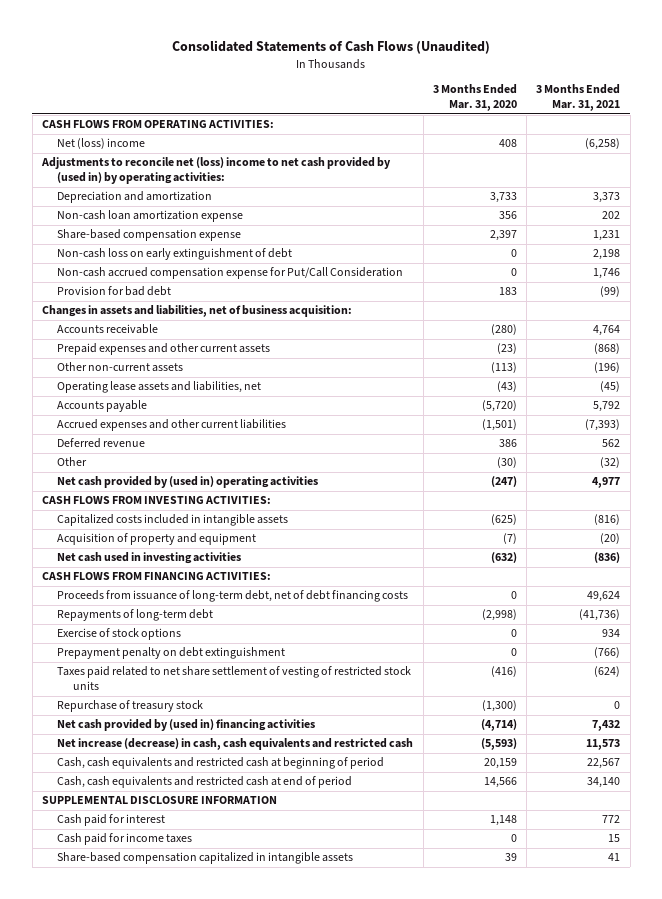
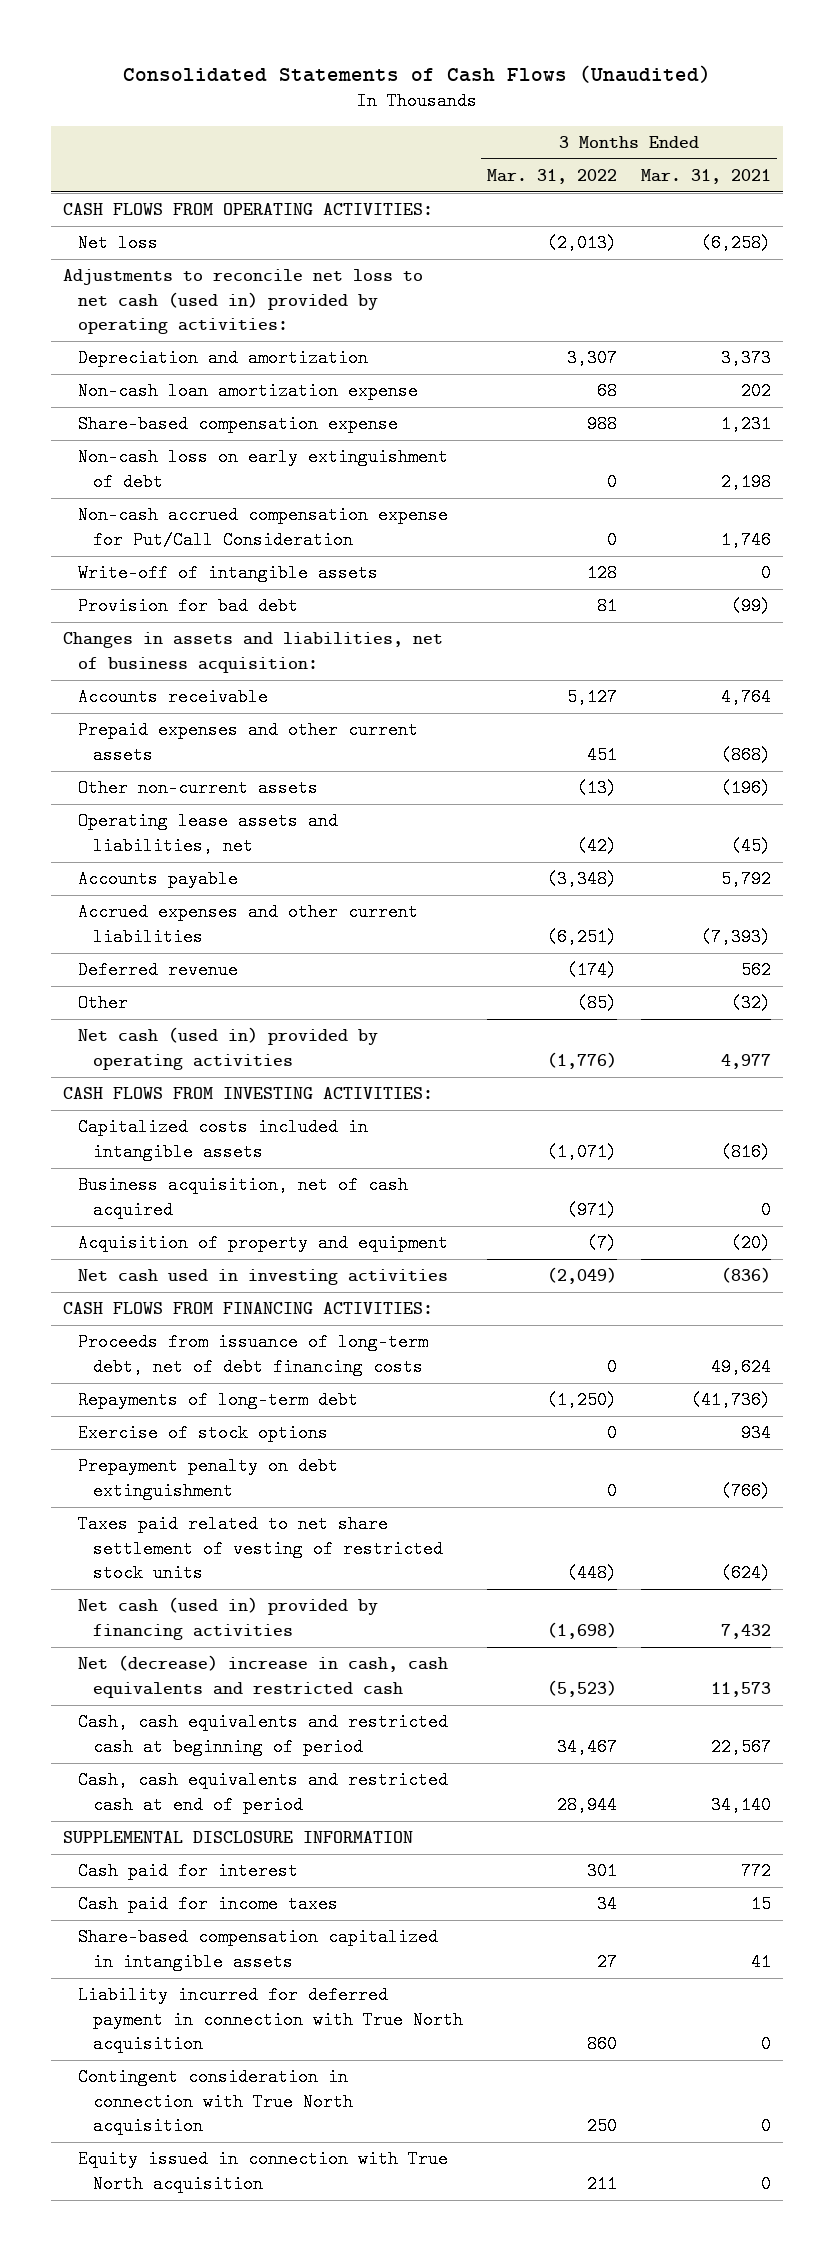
[432,84,517,112] 3 Months Ended Mar. 31, 2020 -> none
none -> [486,169,617,185] Mar. 31, 2022
[57,138,146,150] Net (loss) income -> [78,234,159,253] Net loss
[41,157,392,185] Adjustments to reconcile net (loss) income to net cash provided by (used in) by operating activities: -> [63,269,424,335] Adjustments to reconcile net loss to net cash (used in) provided by operating activities:
none -> [78,564,379,583] Write-off of intangible assets
[57,476,319,489] Net cash provided by (used in) operating activities -> [78,1027,379,1070] Net cash (used in) provided by operating activities
none -> [78,1176,409,1219] Business acquisition, net of cash acquired
[57,700,204,713] Repurchase of treasury stock -> none
[57,719,316,732] Net cash provided by (used in) financing activities -> [78,1597,379,1640] Net cash (used in) provided by financing activities
[57,738,414,751] Net increase (decrease) in cash, cash equivalents and restricted cash -> [78,1655,449,1698] Net (decrease) increase in cash, cash equivalents and restricted cash
none -> [78,1986,464,2054] Liability incurred for deferred payment in connection with True North acquisition
none -> [78,2068,354,2136] Contingent consideration in connection with True North acquisition
none -> [78,2150,449,2193] Equity issued in connection with True North acquisition

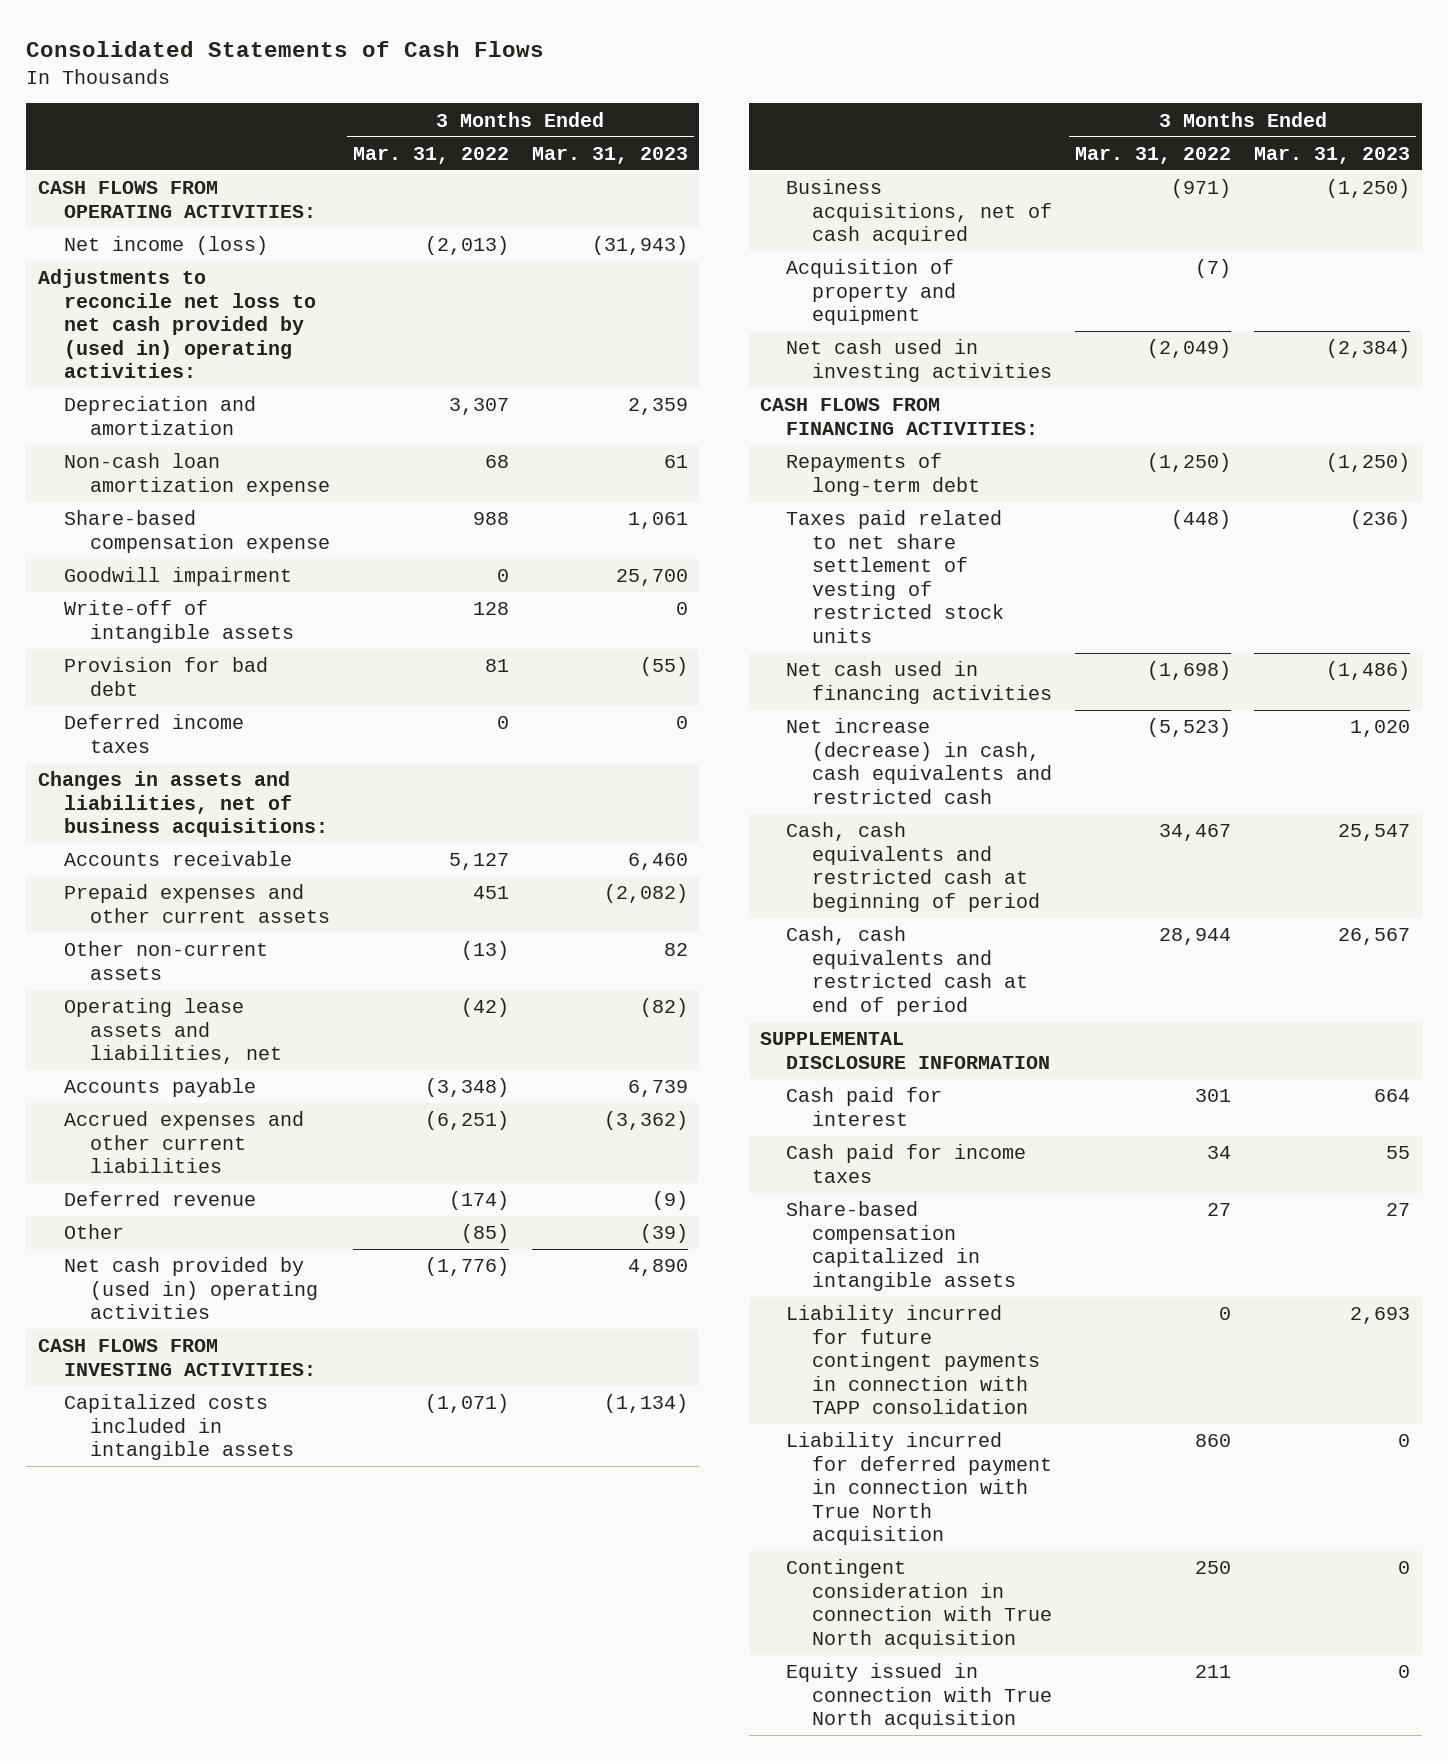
[122,64,711,83] Consolidated Statements of Cash Flows (Unaudited) -> [26,41,545,58] Consolidated Statements of Cash Flows
[640,169,771,185] Mar. 31, 2021 -> none
none -> [531,146,688,164] Mar. 31, 2023
[78,234,159,253] Net loss -> [63,236,268,256] Net income (loss)
[63,269,424,335] Adjustments to reconcile net loss to net cash (used in) provided by operating activities: -> [37,269,316,379] Adjustments to reconcile net loss to net cash provided by (used in) operating activities:
[78,448,449,491] Non-cash loss on early extinguishment of debt -> none
[78,506,449,549] Non-cash accrued compensation expense for Put/Call Consideration -> none
none -> [63,567,292,587] Goodwill impairment
none -> [63,714,244,753] Deferred income taxes
[63,632,444,673] Changes in assets and liabilities, net of business acquisition: -> [37,771,328,838] Changes in assets and liabilities, net of business acquisitions:
[78,1027,379,1070] Net cash (used in) provided by operating activities -> [63,1257,318,1320] Net cash provided by (used in) operating activities
[78,1176,409,1219] Business acquisition, net of cash acquired -> [786,179,1053,246] Business acquisitions, net of cash acquired
[78,1333,429,1376] Proceeds from issuance of long-term debt, net of debt financing costs -> none
[78,1424,329,1443] Exercise of stock options -> none
[78,1457,339,1500] Prepayment penalty on debt extinguishment -> none
[78,1597,379,1640] Net cash (used in) provided by financing activities -> [786,661,1053,704] Net cash used in financing activities
[78,1655,449,1698] Net (decrease) increase in cash, cash equivalents and restricted cash -> [786,718,1053,804] Net increase (decrease) in cash, cash equivalents and restricted cash
none -> [786,1305,1041,1415] Liability incurred for future contingent payments in connection with TAPP consolidation

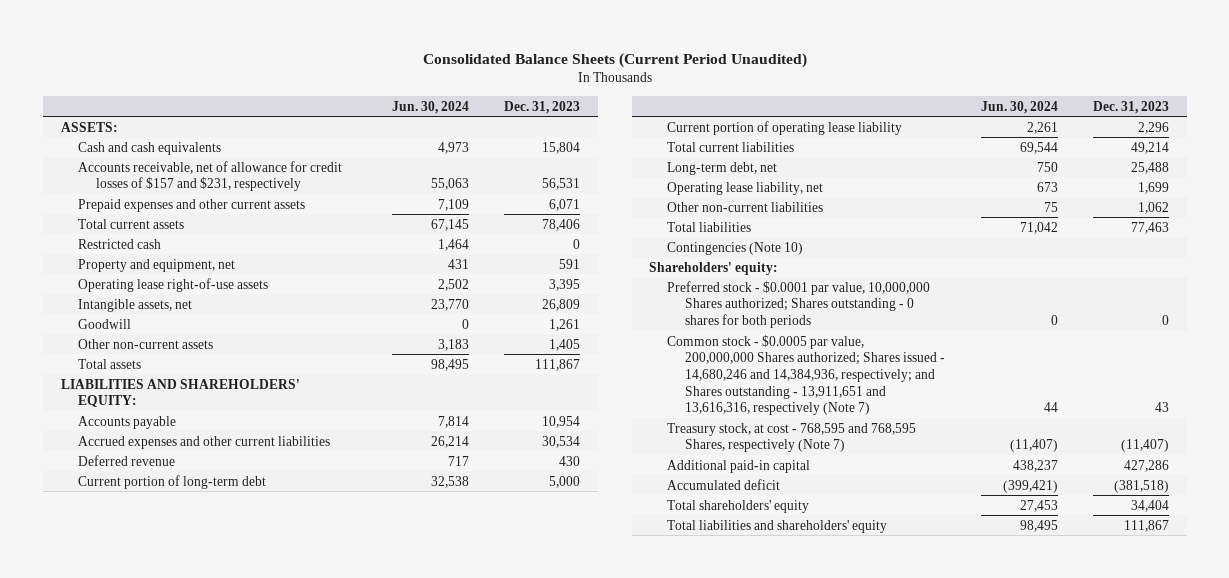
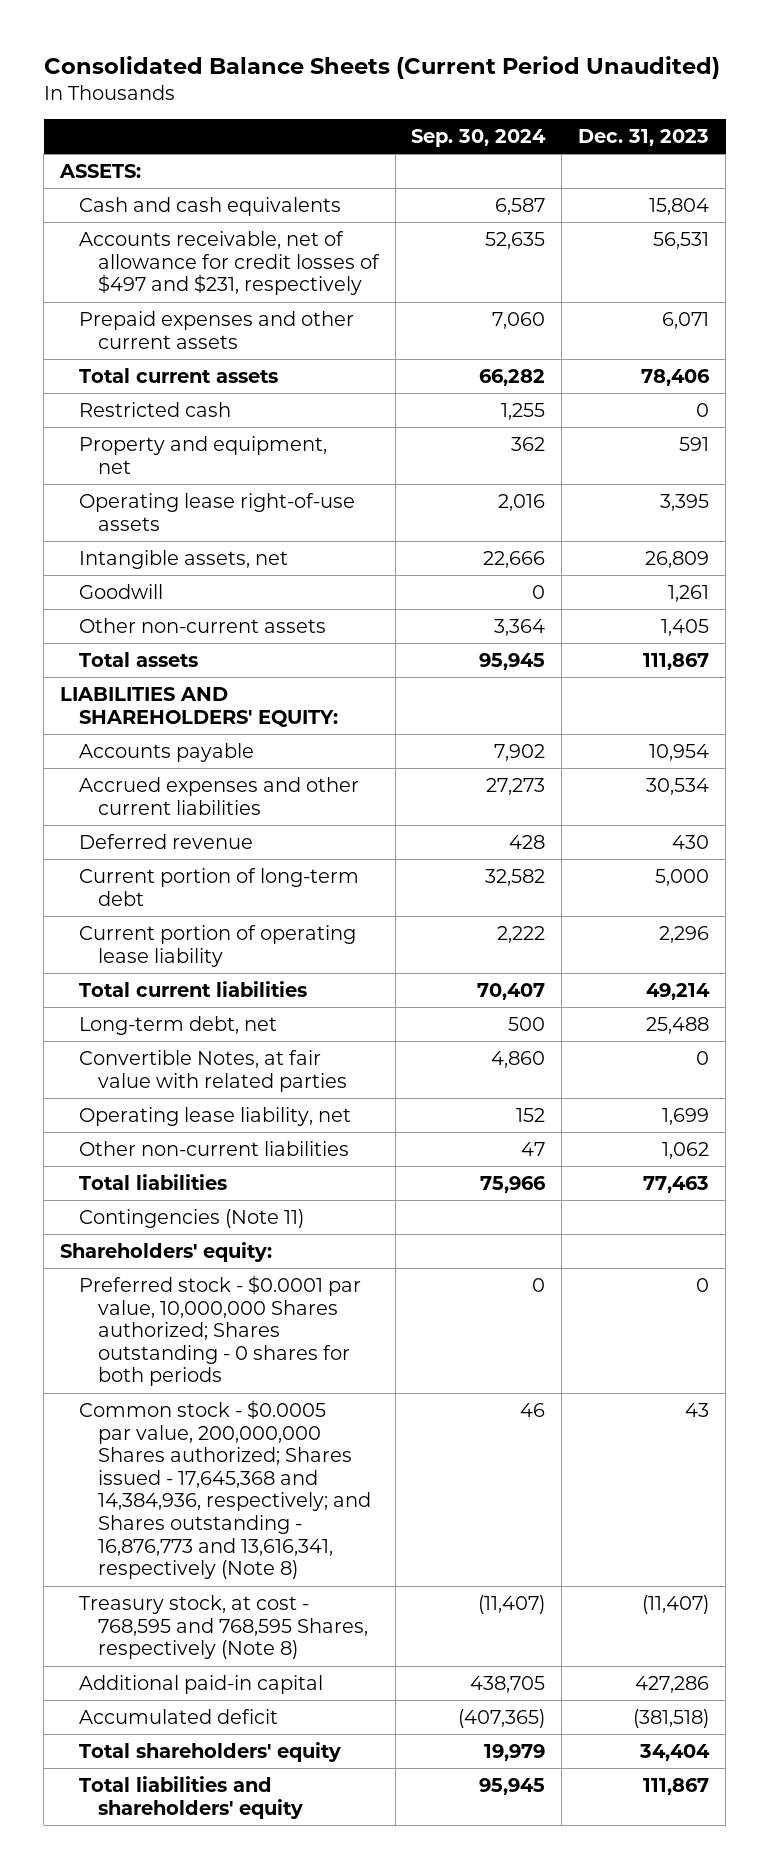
[391,100,469,114] Jun. 30, 2024 -> none
none -> [411,129,547,148] Sep. 30, 2024
[78,160,343,192] Accounts receivable, net of allowance for credit losses of $157 and $231, respectively -> [78,230,380,296] Accounts receivable, net of allowance for credit losses of $497 and $231, respectively
none -> [78,1049,347,1092] Convertible Notes, at fair value with related parties
[667,241,804,255] Contingencies (Note 10) -> [78,1208,304,1228] Contingencies (Note 11)
[667,334,946,416] Common stock - $0.0005 par value, 200,000,000 Shares authorized; Shares issued - 14,680,246 and 14,384,936, respectively; and Shares outstanding - 13,911,651 and 13,616,316, respectively (Note 7) -> [78,1399,371,1580] Common stock - $0.0005 par value, 200,000,000 Shares authorized; Shares issued - 17,645,368 and 14,384,936, respectively; and Shares outstanding - 16,876,773 and 13,616,341, respectively (Note 8)
[667,422,917,453] Treasury stock, at cost - 768,595 and 768,595 Shares, respectively (Note 7) -> [78,1594,368,1660] Treasury stock, at cost - 768,595 and 768,595 Shares, respectively (Note 8)

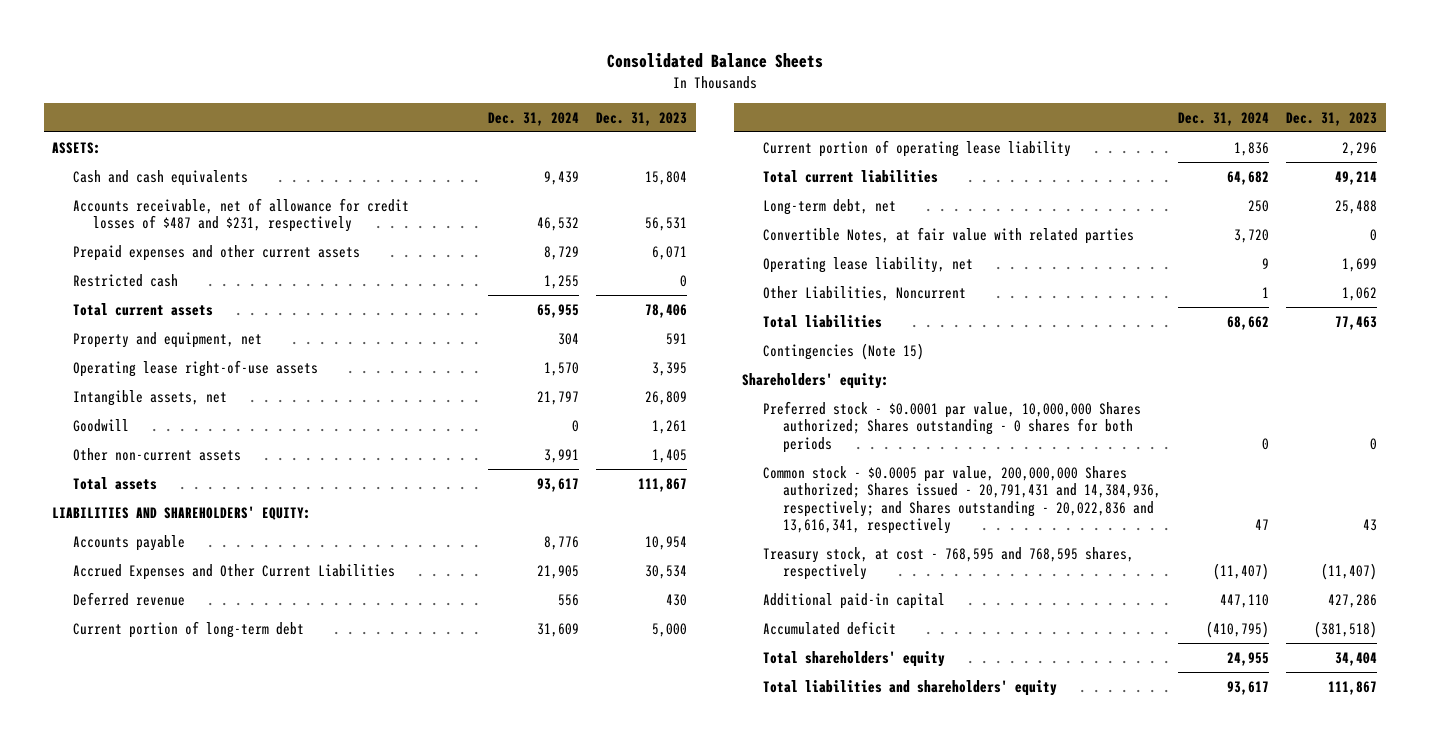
[43,55,720,79] Consolidated Balance Sheets (Current Period Unaudited) -> [606,53,823,69] Consolidated Balance Sheets
[411,129,547,148] Sep. 30, 2024 -> none
none -> [488,111,580,126] Dec. 31, 2024
[78,230,380,296] Accounts receivable, net of allowance for credit losses of $497 and $231, respectively -> [72,197,409,233] Accounts receivable, net of allowance for credit losses of $487 and $231, respectively
[78,367,278,383] Total current assets -> [72,302,213,316] Total current assets
[78,776,359,815] Accrued expenses and other current liabilities -> [72,563,395,580] Accrued Expenses and Other Current Liabilities
[78,1140,349,1156] Other non-current liabilities -> [762,285,966,301] Other Liabilities, Noncurrent
[78,1208,304,1228] Contingencies (Note 11) -> [762,342,924,360] Contingencies (Note 15)
[78,1399,371,1580] Common stock - $0.0005 par value, 200,000,000 Shares authorized; Shares issued - 17,645,368 and 14,384,936, respectively; and Shares outstanding - 16,876,773 and 13,616,341, respectively (Note 8) -> [762,465,1162,535] Common stock - $0.0005 par value, 200,000,000 Shares authorized; Shares issued - 20,791,431 and 14,384,936, respectively; and Shares outstanding - 20,022,836 and 13,616,341, respectively
[78,1594,368,1660] Treasury stock, at cost - 768,595 and 768,595 Shares, respectively (Note 8) -> [762,546,1134,581] Treasury stock, at cost - 768,595 and 768,595 shares, respectively

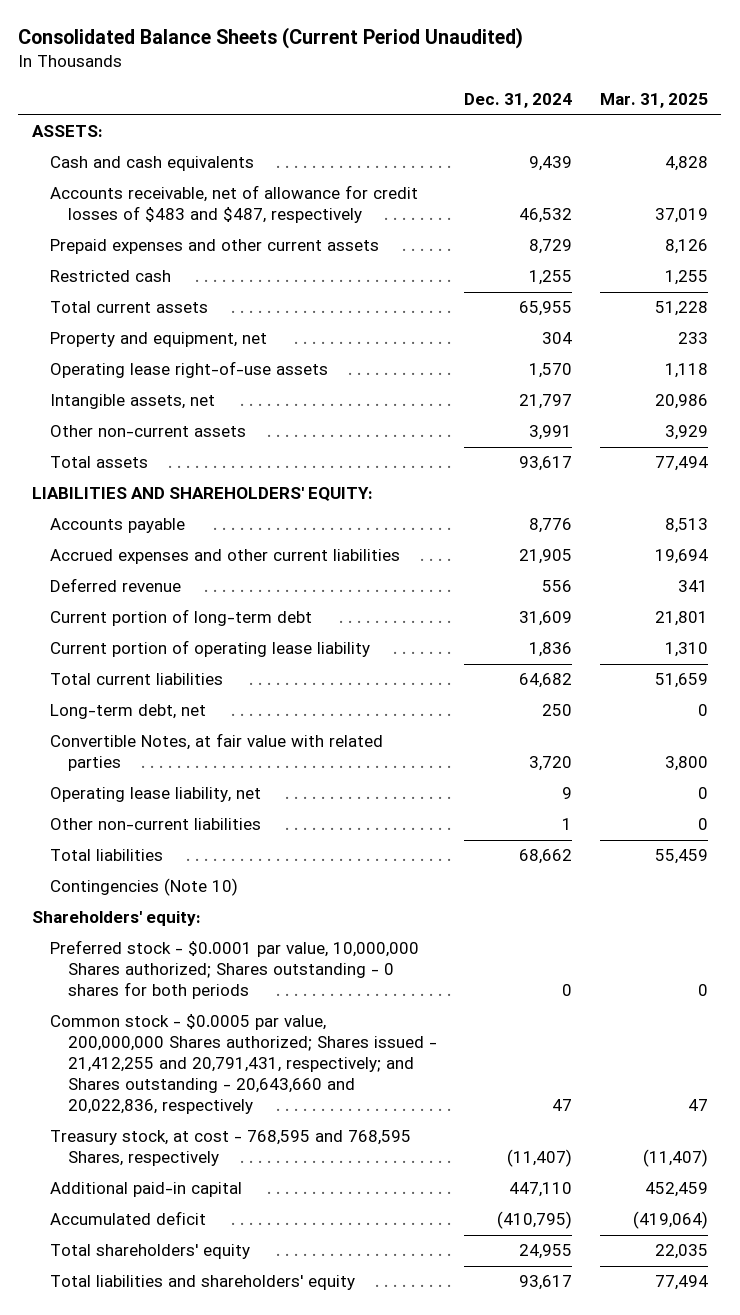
[606,53,823,69] Consolidated Balance Sheets -> [18,27,524,50] Consolidated Balance Sheets (Current Period Unaudited)
[596,111,688,126] Dec. 31, 2023 -> none
none -> [599,93,708,109] Mar. 31, 2025
[72,197,409,233] Accounts receivable, net of allowance for credit losses of $487 and $231, respectively -> [49,185,418,224] Accounts receivable, net of allowance for credit losses of $483 and $487, respectively
[72,418,129,432] Goodwill -> none
[72,563,395,580] Accrued Expenses and Other Current Liabilities -> [49,549,400,565] Accrued expenses and other current liabilities
[762,285,966,301] Other Liabilities, Noncurrent -> [49,818,261,831] Other non-current liabilities
[762,342,924,360] Contingencies (Note 15) -> [49,878,238,897] Contingencies (Note 10)
[762,465,1162,535] Common stock - $0.0005 par value, 200,000,000 Shares authorized; Shares issued - 20,791,431 and 14,384,936, respectively; and Shares outstanding - 20,022,836 and 13,616,341, respectively -> [49,1014,437,1115] Common stock - $0.0005 par value, 200,000,000 Shares authorized; Shares issued - 21,412,255 and 20,791,431, respectively; and Shares outstanding - 20,643,660 and 20,022,836, respectively
[762,546,1134,581] Treasury stock, at cost - 768,595 and 768,595 shares, respectively -> [49,1130,411,1167] Treasury stock, at cost - 768,595 and 768,595 Shares, respectively

